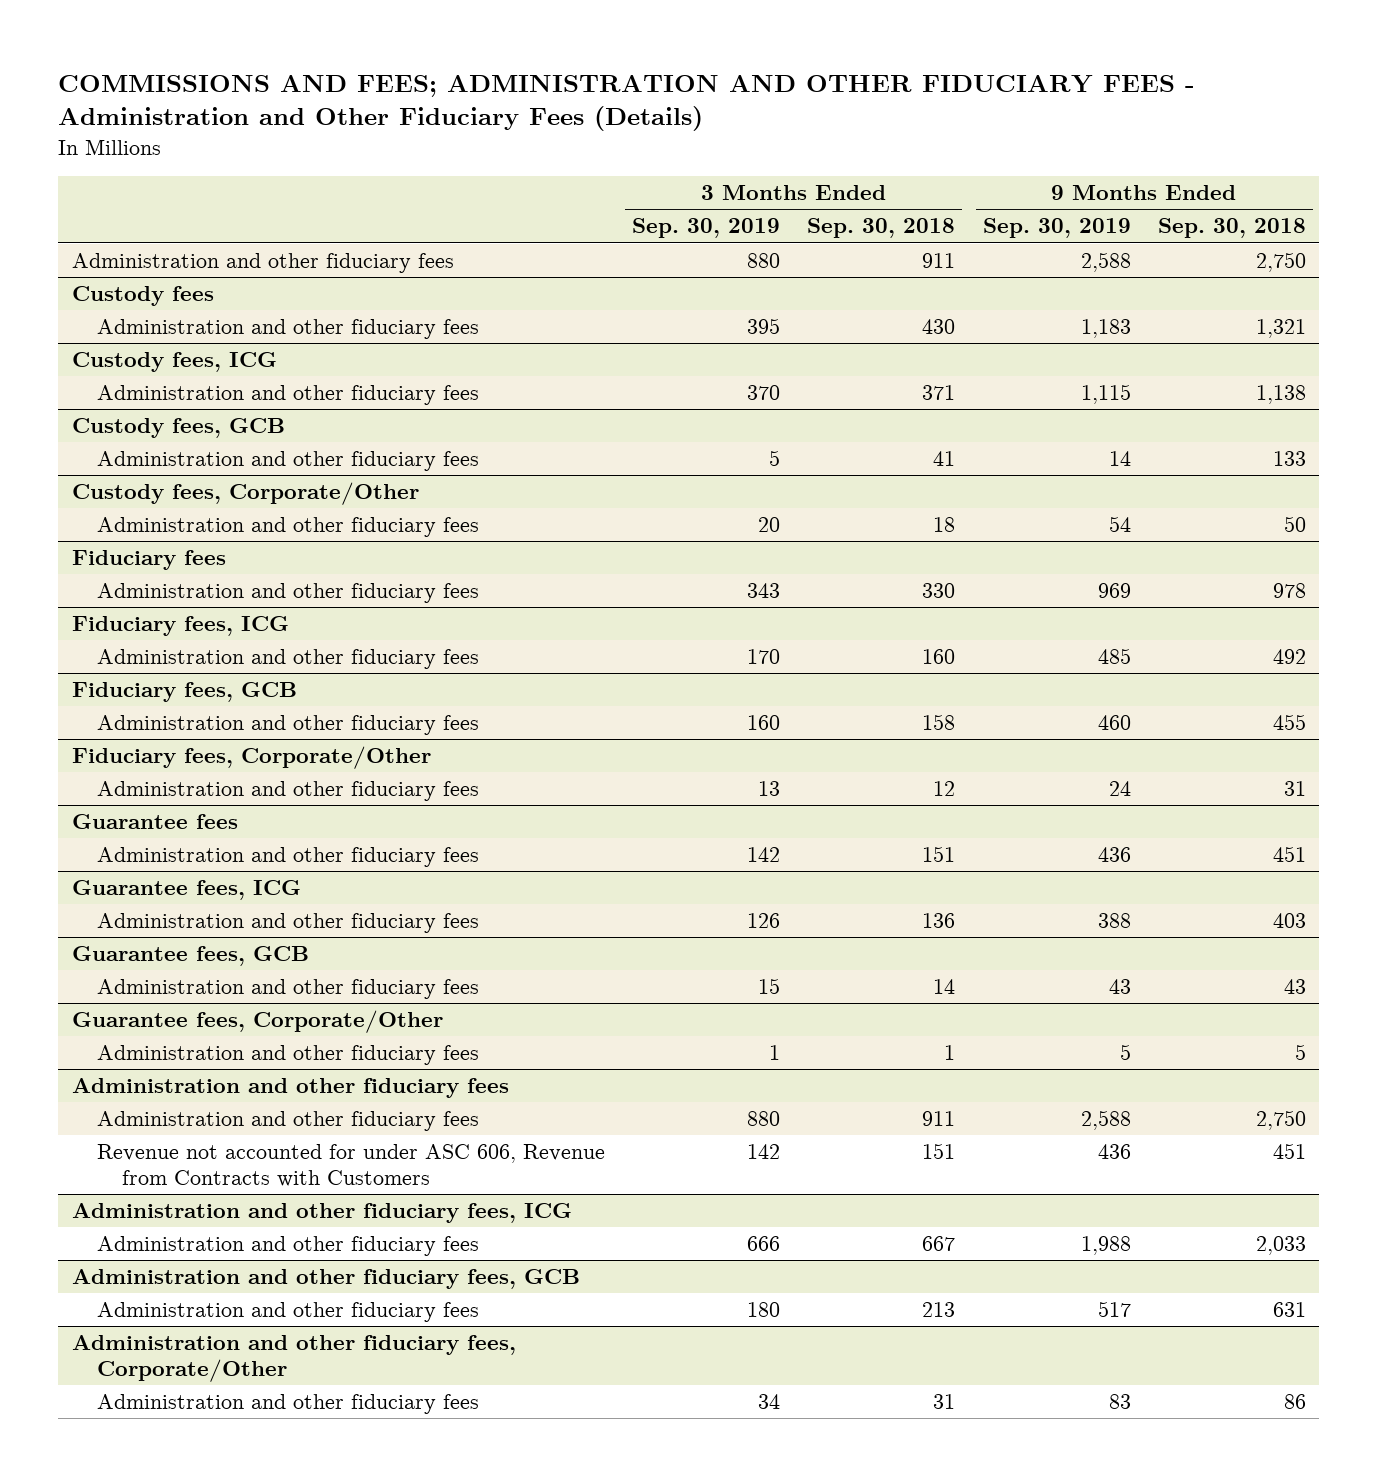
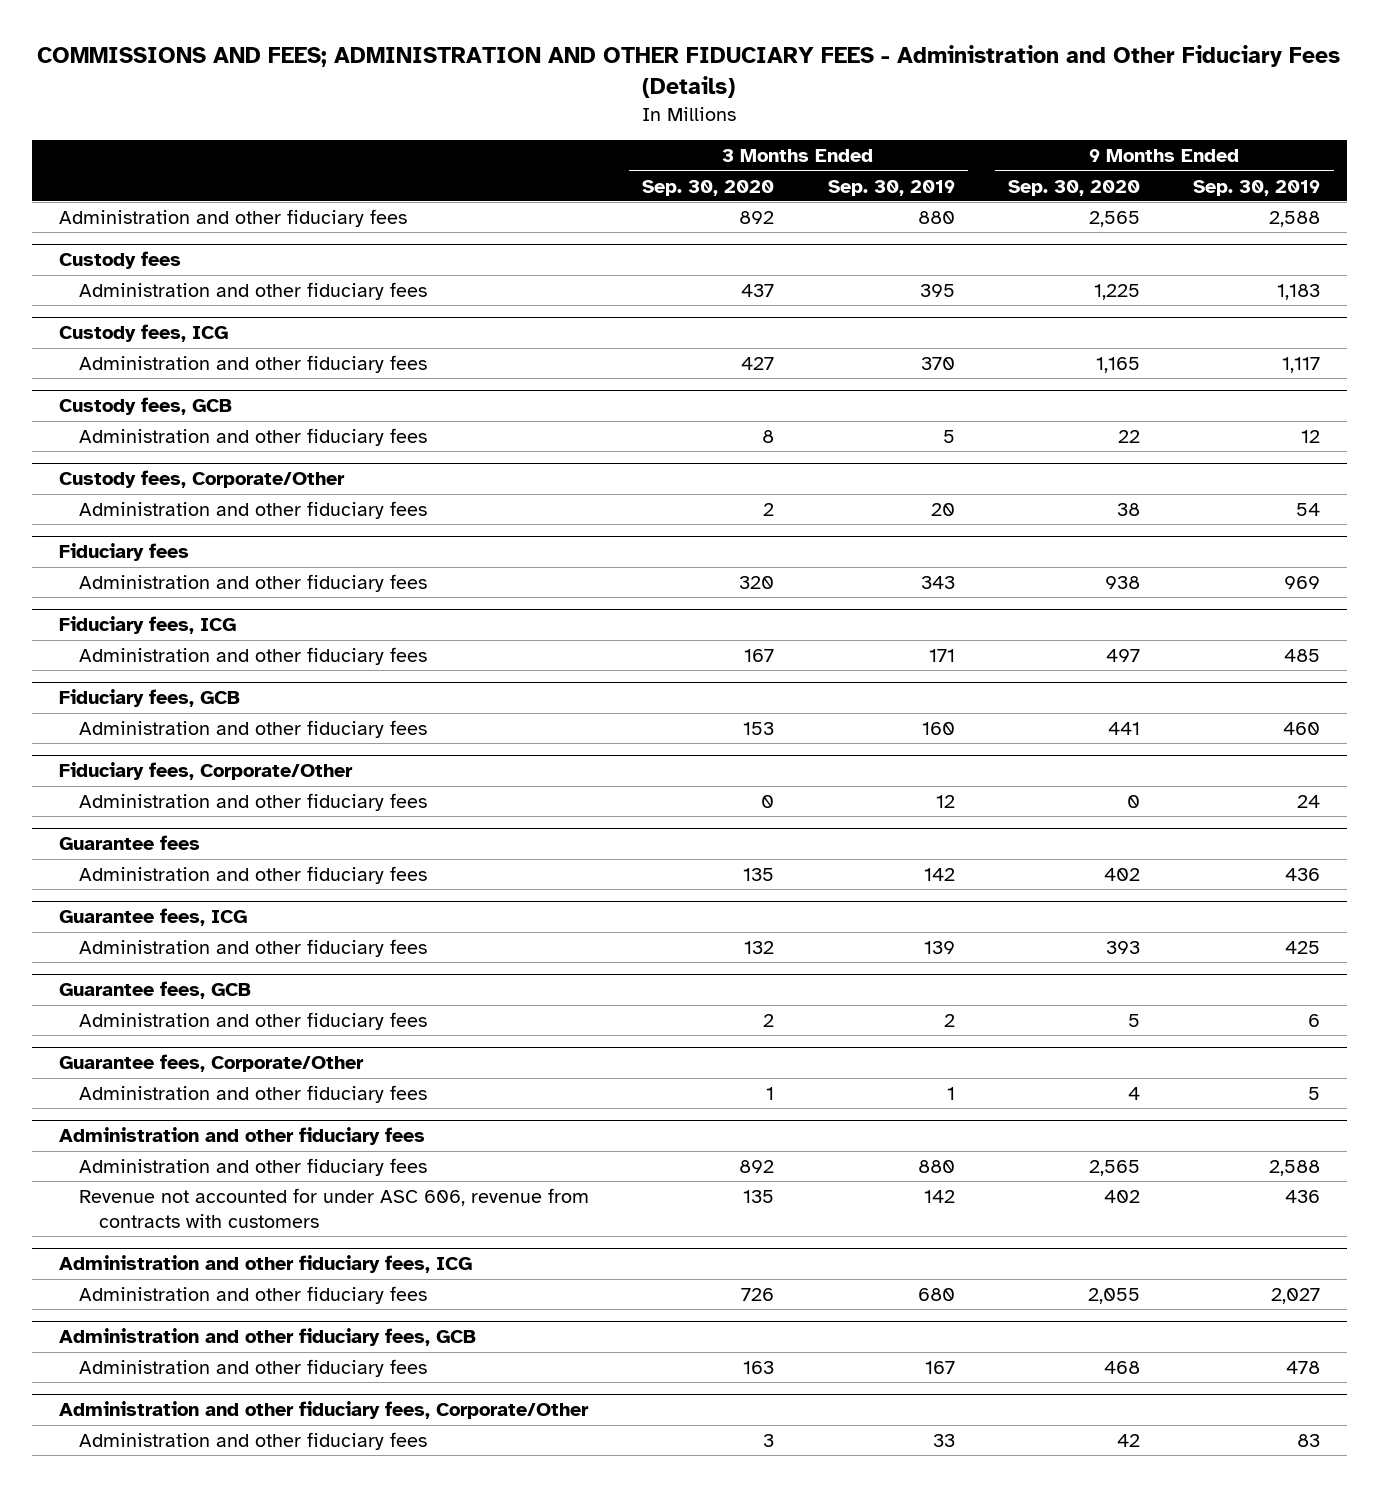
[807,218,956,239] Sep. 30, 2018 -> none
[1157,218,1306,239] Sep. 30, 2018 -> none
none -> [642,179,775,196] Sep. 30, 2020
none -> [1007,179,1140,196] Sep. 30, 2020
[1080,384,1131,405] 1,115 -> [1282,356,1321,373] 1,117
[1108,451,1131,467] 14 -> [1301,429,1321,443] 12
[747,649,781,665] 170 -> [928,648,955,662] 171
[758,781,781,797] 13 -> [935,794,955,808] 12
[747,913,781,929] 126 -> [923,940,955,954] 139
[1097,913,1131,929] 388 -> [1285,940,1321,954] 425
[758,978,781,995] 15 -> [943,1013,955,1027] 2
[1108,979,1131,995] 43 -> [1308,1013,1321,1027] 6
[97,1144,606,1187] Revenue not accounted for under ASC 606, Revenue from Contracts with Customers -> [78,1187,589,1229] Revenue not accounted for under ASC 606, revenue from contracts with customers
[747,1236,781,1252] 666 -> [917,1287,955,1301] 680
[1080,1236,1131,1256] 1,988 -> [1271,1287,1321,1304] 2,027
[747,1302,781,1318] 180 -> [924,1360,955,1374] 167
[1097,1301,1131,1318] 517 -> [1286,1360,1321,1374] 478
[758,1394,781,1410] 34 -> [932,1433,955,1447] 33

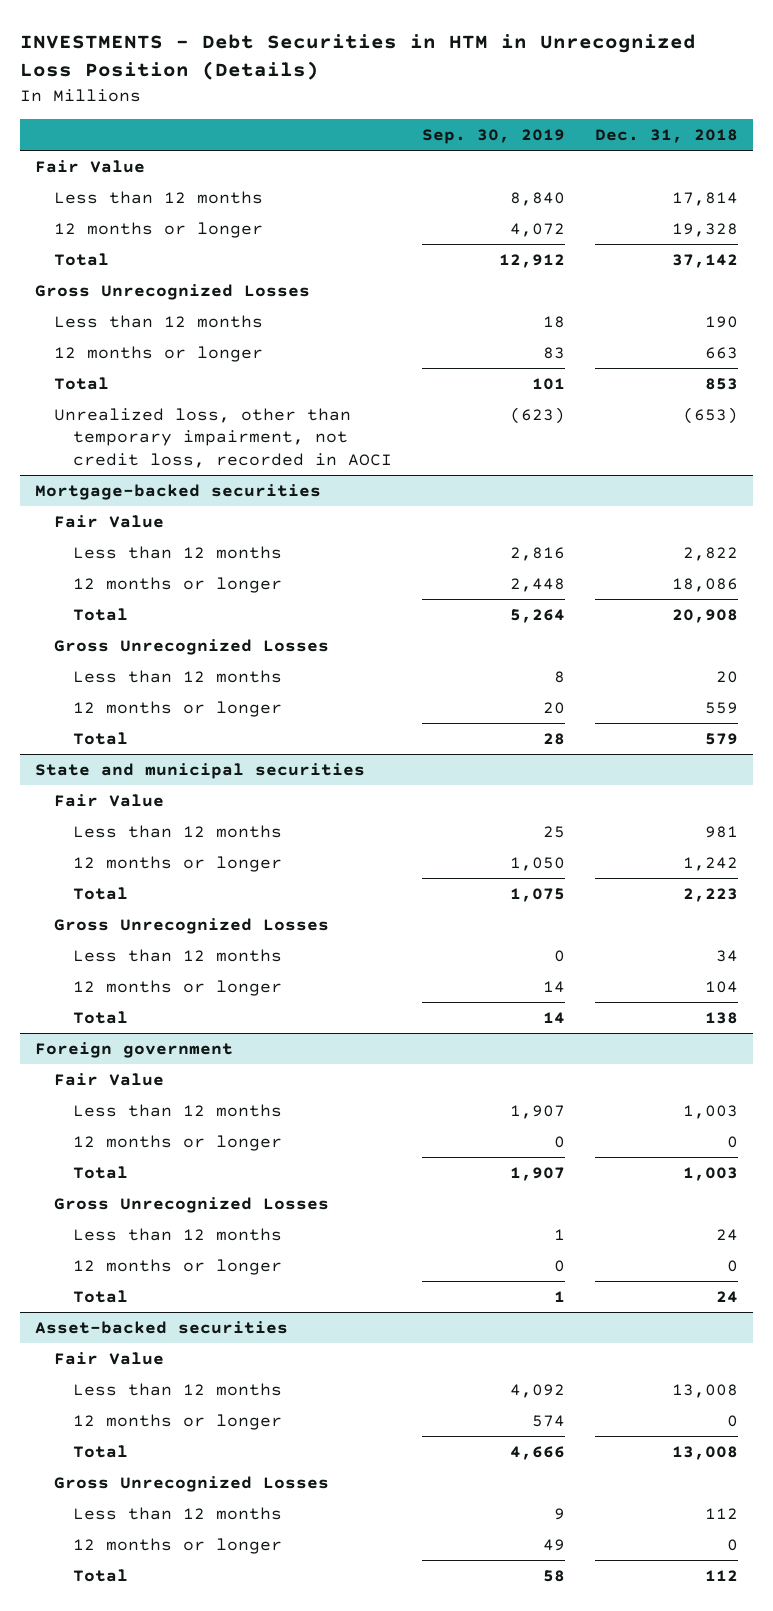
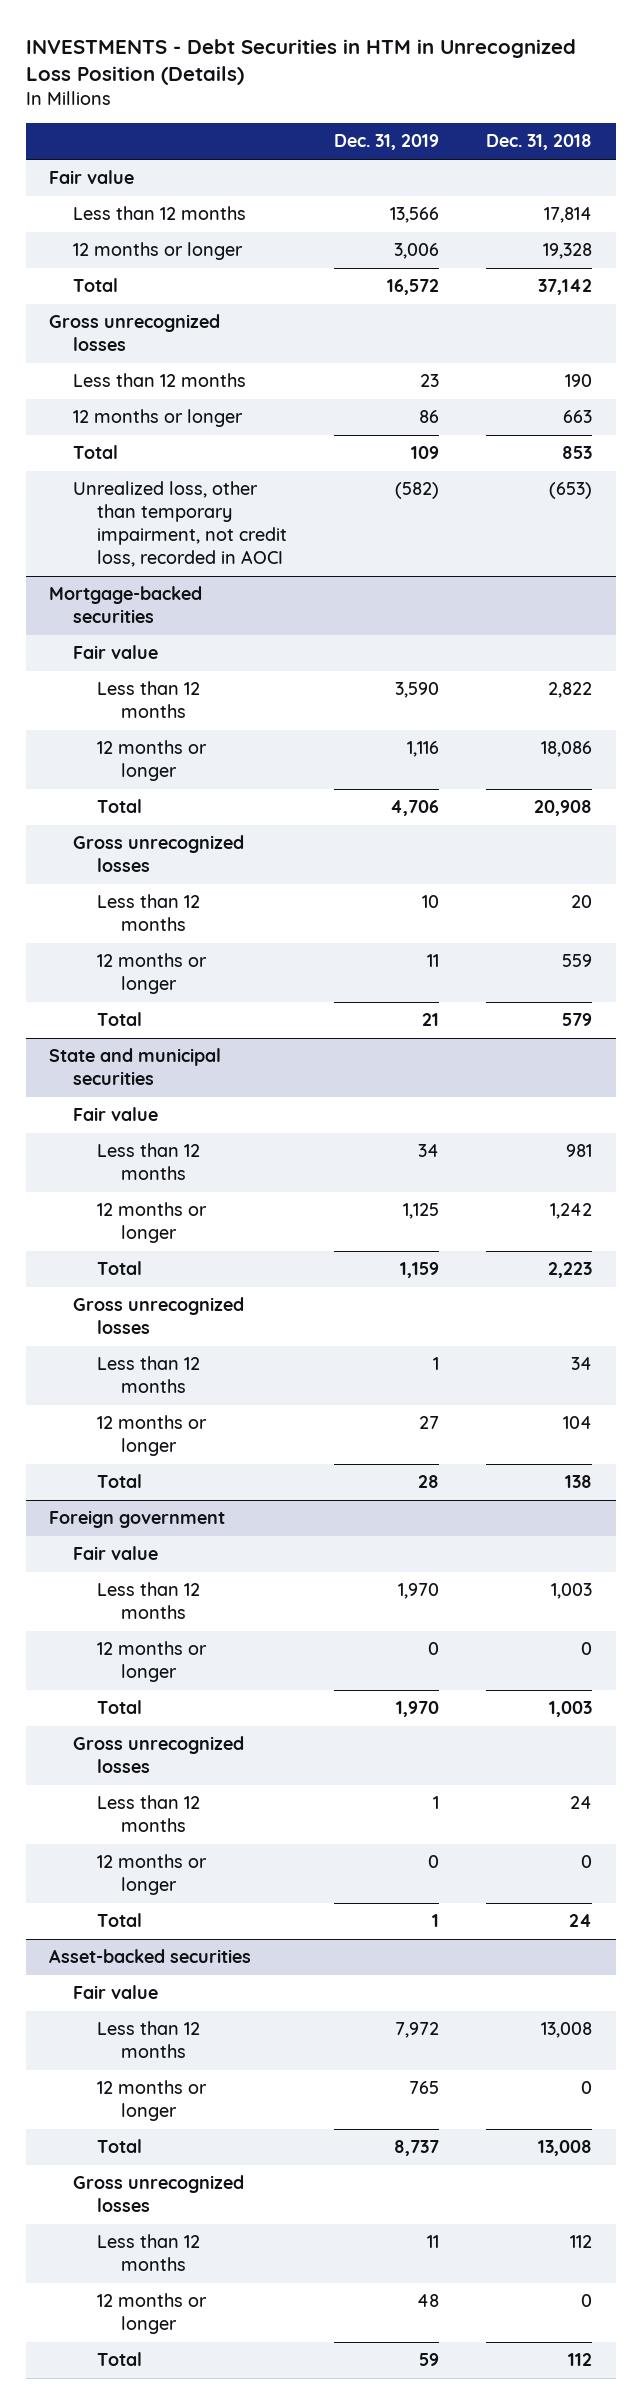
[422,129,566,145] Sep. 30, 2019 -> none
none -> [334,134,440,151] Dec. 31, 2019
[34,159,145,173] Fair Value -> [49,170,135,185] Fair value
[34,283,310,300] Gross Unrecognized Losses -> [49,314,221,352] Gross unrecognized losses
[53,514,164,528] Fair Value -> [73,645,159,660] Fair value
[53,638,329,655] Gross Unrecognized Losses -> [73,835,245,873] Gross unrecognized losses
[53,793,164,807] Fair Value -> [73,1107,159,1122] Fair value
[53,917,329,934] Gross Unrecognized Losses -> [73,1297,245,1335] Gross unrecognized losses
[53,1072,164,1086] Fair Value -> [73,1546,159,1561] Fair value
[53,1196,329,1213] Gross Unrecognized Losses -> [73,1736,245,1774] Gross unrecognized losses
[53,1351,164,1365] Fair Value -> [73,1985,159,2000] Fair value
[53,1475,329,1492] Gross Unrecognized Losses -> [73,2175,245,2213] Gross unrecognized losses

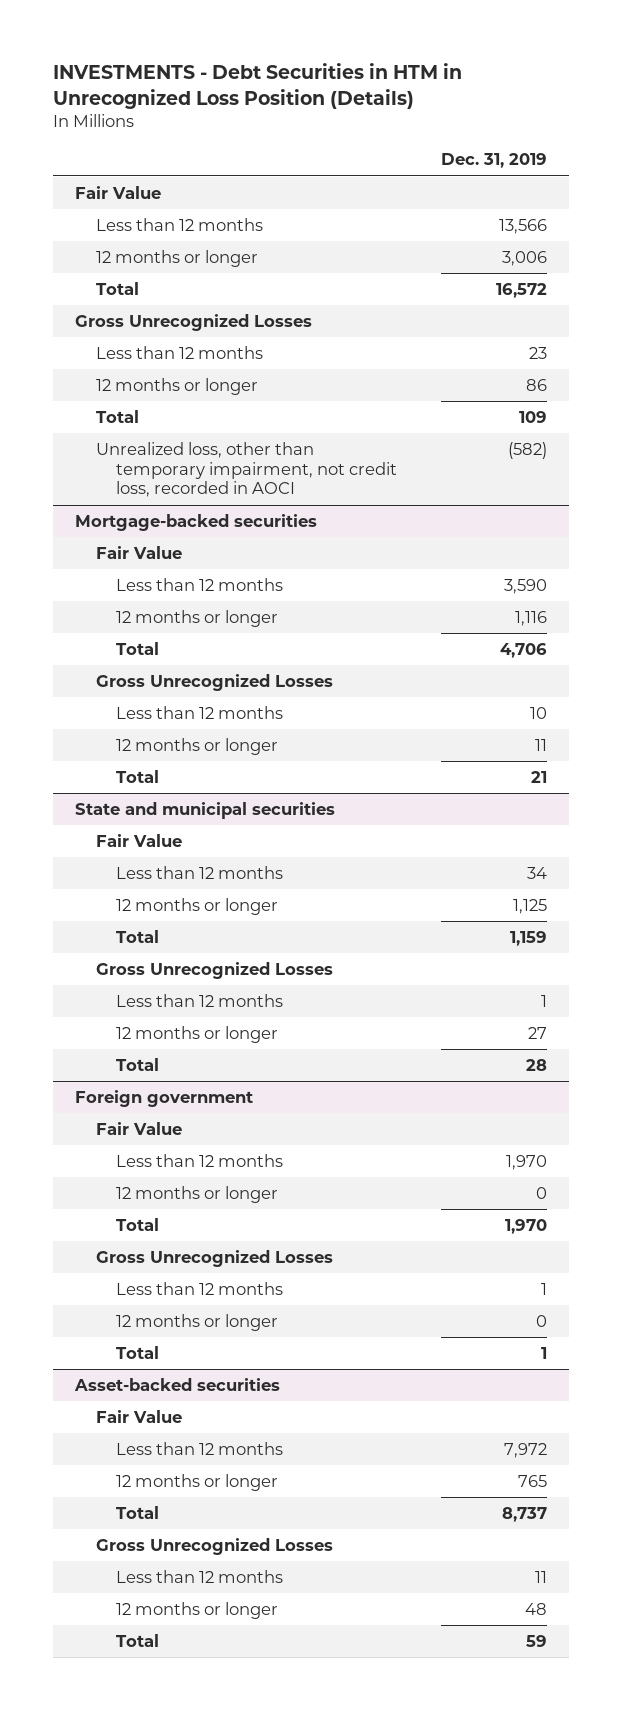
[486,134,593,151] Dec. 31, 2018 -> none
[49,170,135,185] Fair value -> [75,185,162,199] Fair Value
[49,314,221,352] Gross unrecognized losses -> [75,313,313,331] Gross Unrecognized Losses
[73,645,159,660] Fair value -> [95,545,182,559] Fair Value
[73,835,245,873] Gross unrecognized losses -> [95,673,333,691] Gross Unrecognized Losses
[73,1107,159,1122] Fair value -> [95,833,182,847] Fair Value
[73,1297,245,1335] Gross unrecognized losses -> [95,961,333,979] Gross Unrecognized Losses
[73,1546,159,1561] Fair value -> [95,1121,182,1135] Fair Value
[73,1736,245,1774] Gross unrecognized losses -> [95,1249,333,1267] Gross Unrecognized Losses
[73,1985,159,2000] Fair value -> [95,1409,182,1423] Fair Value
[73,2175,245,2213] Gross unrecognized losses -> [95,1537,333,1555] Gross Unrecognized Losses

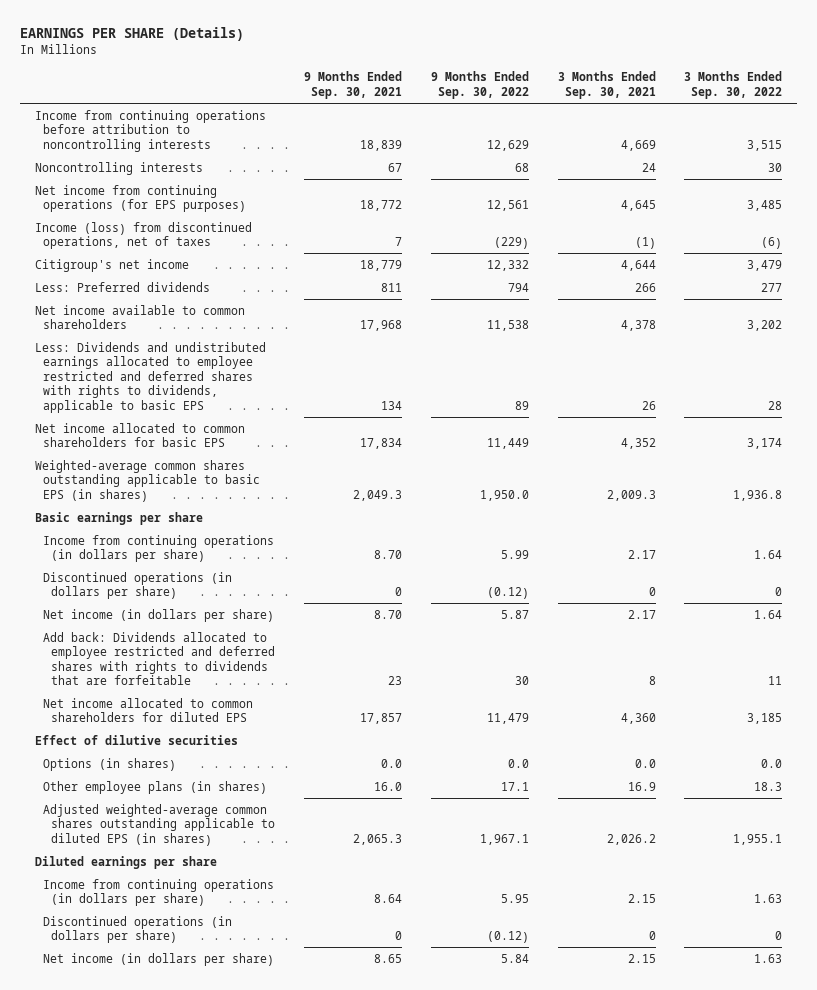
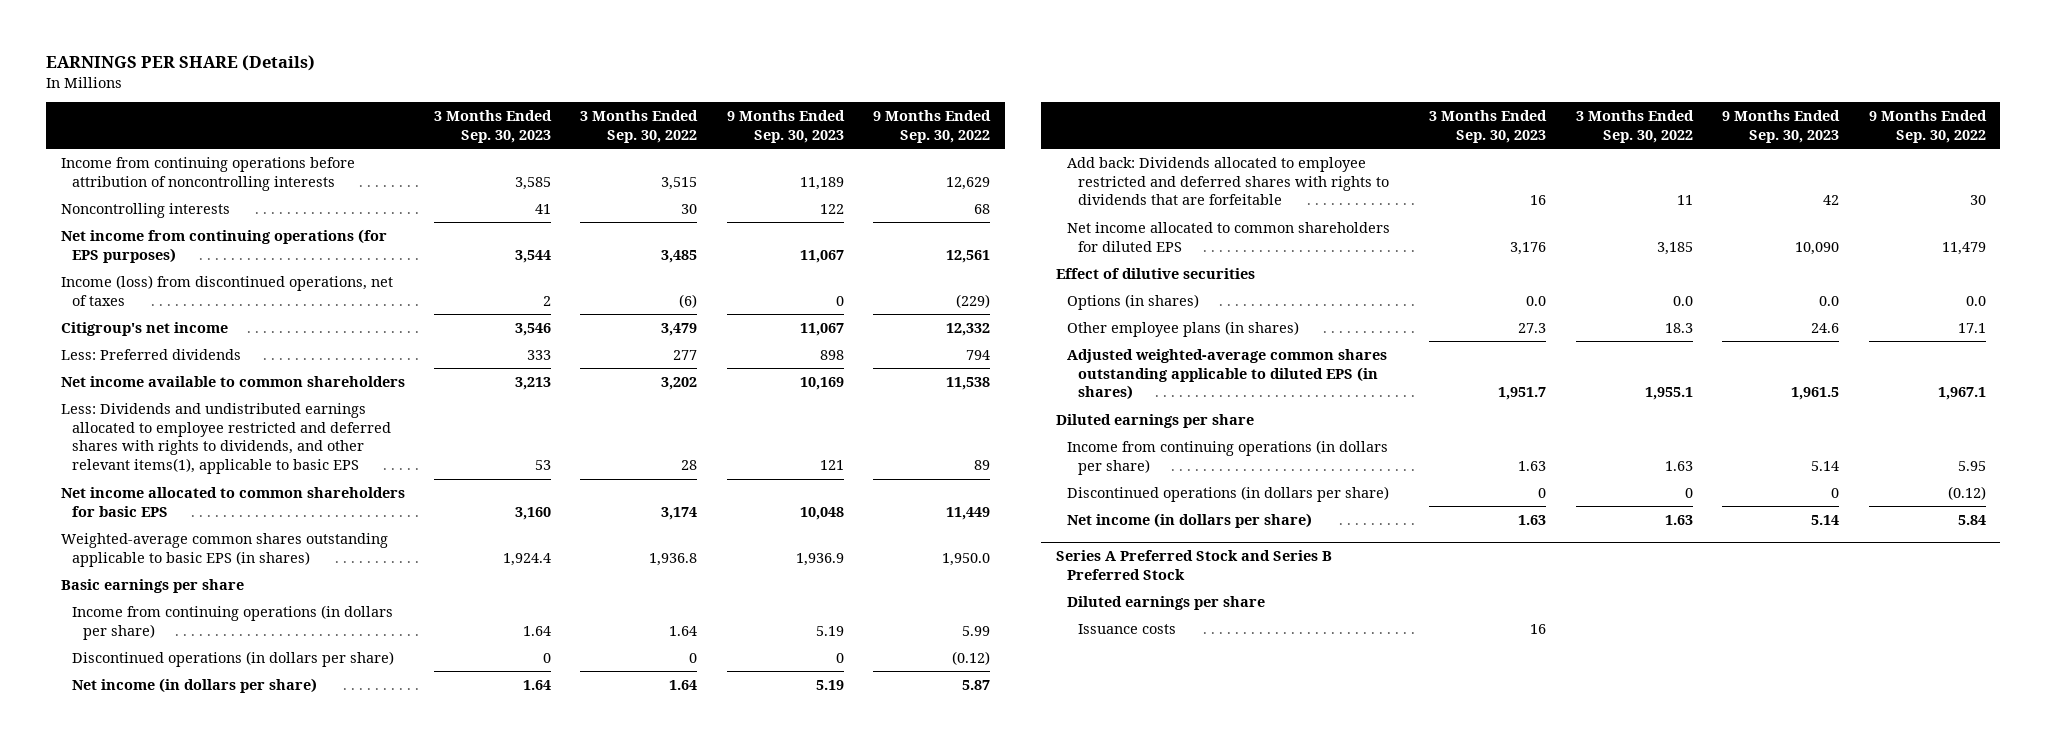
[303,71,402,99] 9 Months Ended Sep. 30, 2021 -> none
[557,71,656,99] 3 Months Ended Sep. 30, 2021 -> none
none -> [433,110,552,143] 3 Months Ended Sep. 30, 2023
none -> [726,110,845,143] 9 Months Ended Sep. 30, 2023
[34,109,266,152] Income from continuing operations before attribution to noncontrolling interests -> [60,156,355,191] Income from continuing operations before attribution of noncontrolling interests
[34,341,266,413] Less: Dividends and undistributed earnings allocated to employee restricted and deferred shares with rights to dividends, applicable to basic EPS -> [60,402,391,475] Less: Dividends and undistributed earnings allocated to employee restricted and deferred shares with rights to dividends, and other relevant items(1), applicable to basic EPS
none -> [1055,550,1332,580] Series A Preferred Stock and Series B Preferred Stock
none -> [1067,595,1266,610] Diluted earnings per share
none -> [1078,623,1177,634] Issuance costs

